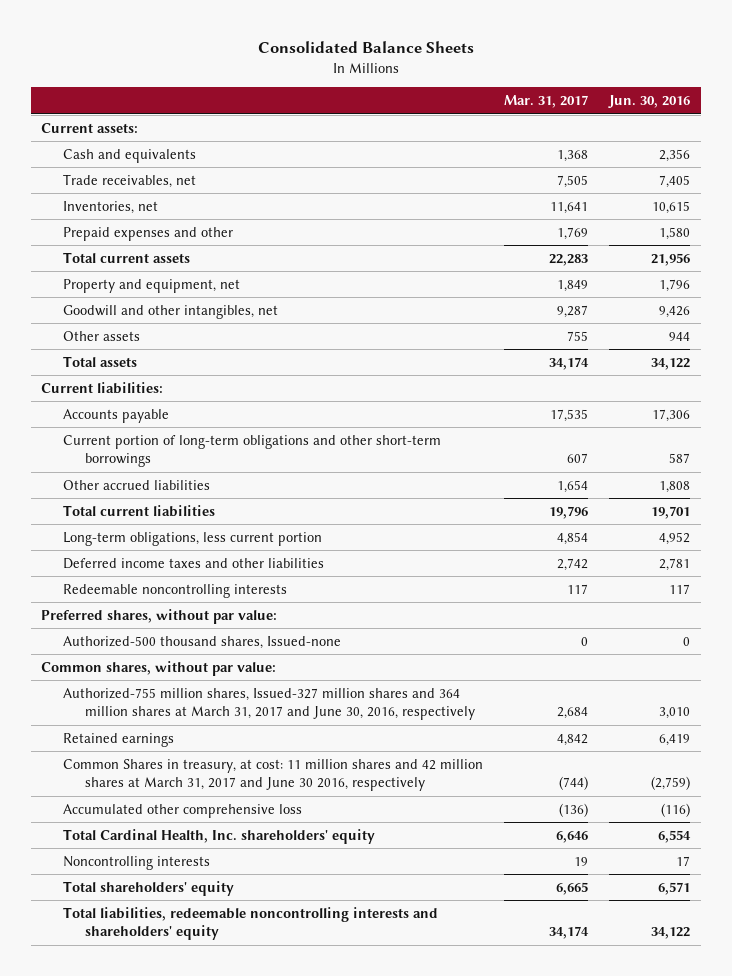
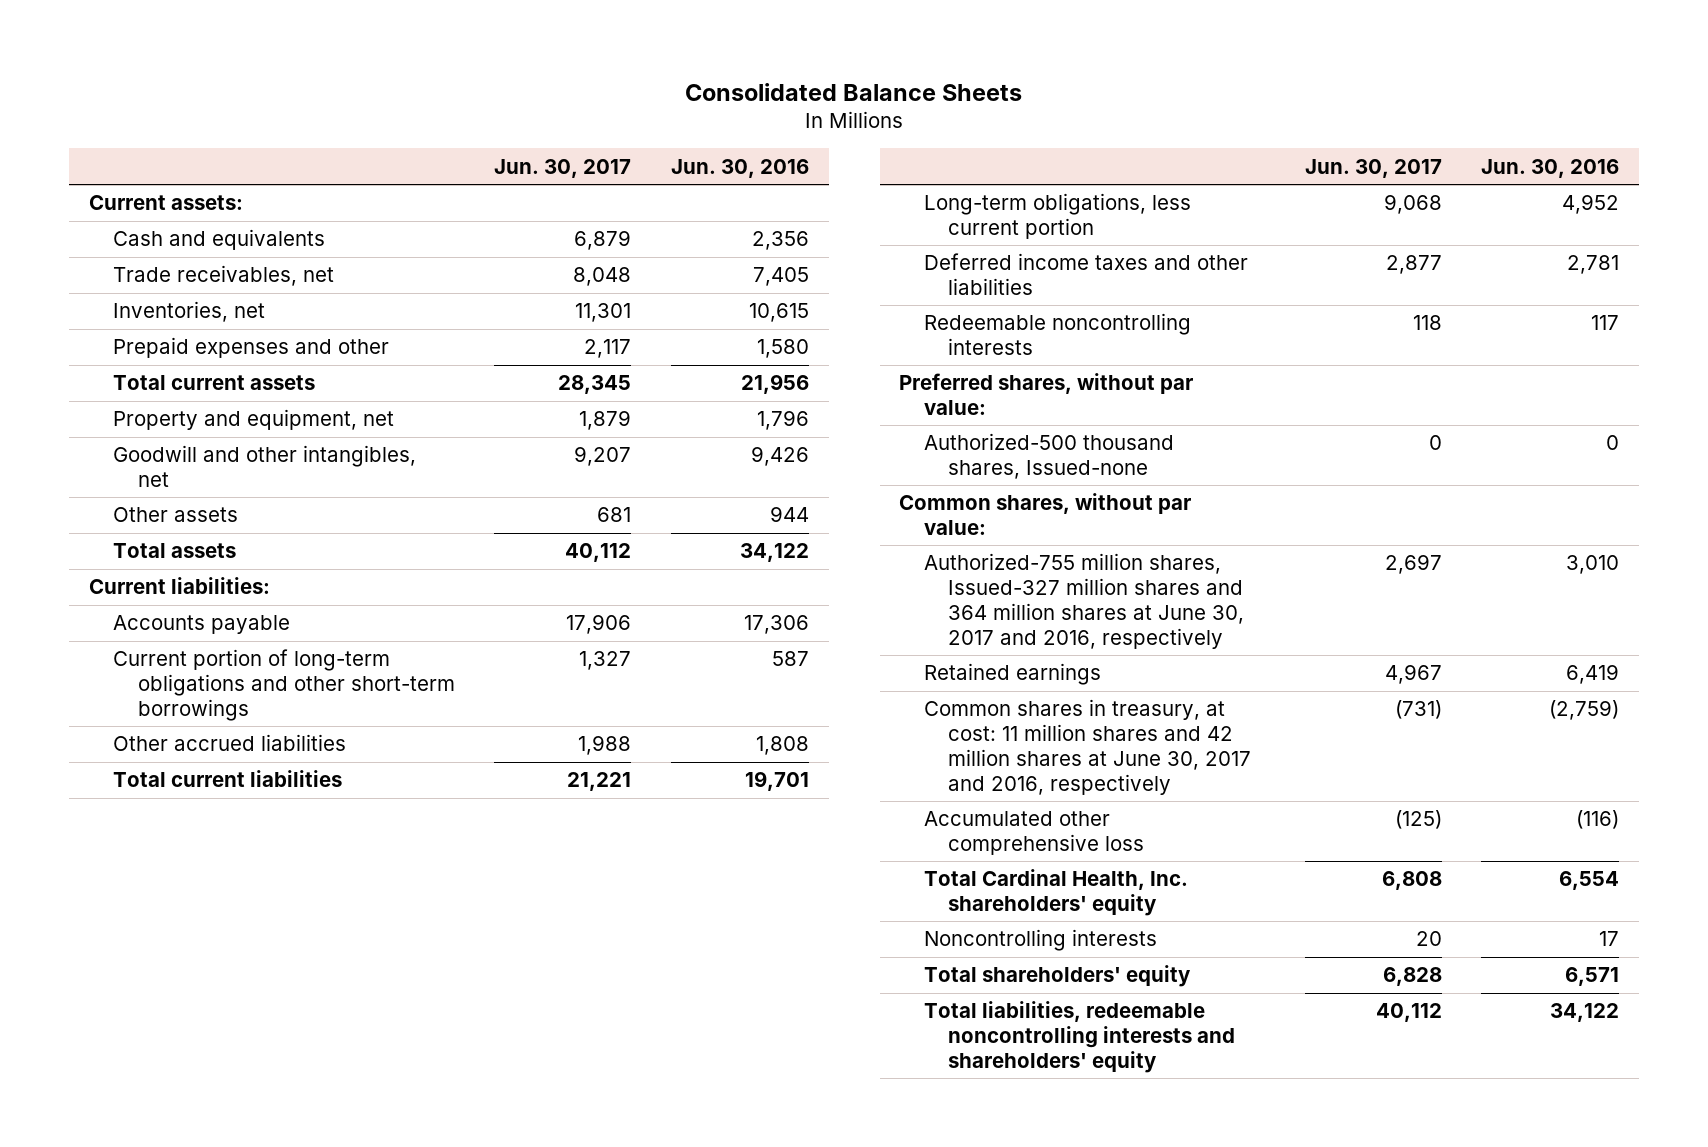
[504,95,589,109] Mar. 31, 2017 -> none
none -> [494,158,632,178] Jun. 30, 2017
[63,687,475,721] Authorized-755 million shares, Issued-327 million shares and 364 million shares at March 31, 2017 and June 30, 2016, respectively -> [923,553,1244,649] Authorized-755 million shares, Issued-327 million shares and 364 million shares at June 30, 2017 and 2016, respectively
[63,758,484,792] Common Shares in treasury, at cost: 11 million shares and 42 million shares at March 31, 2017 and June 30 2016, respectively -> [923,699,1251,795] Common shares in treasury, at cost: 11 million shares and 42 million shares at June 30, 2017 and 2016, respectively

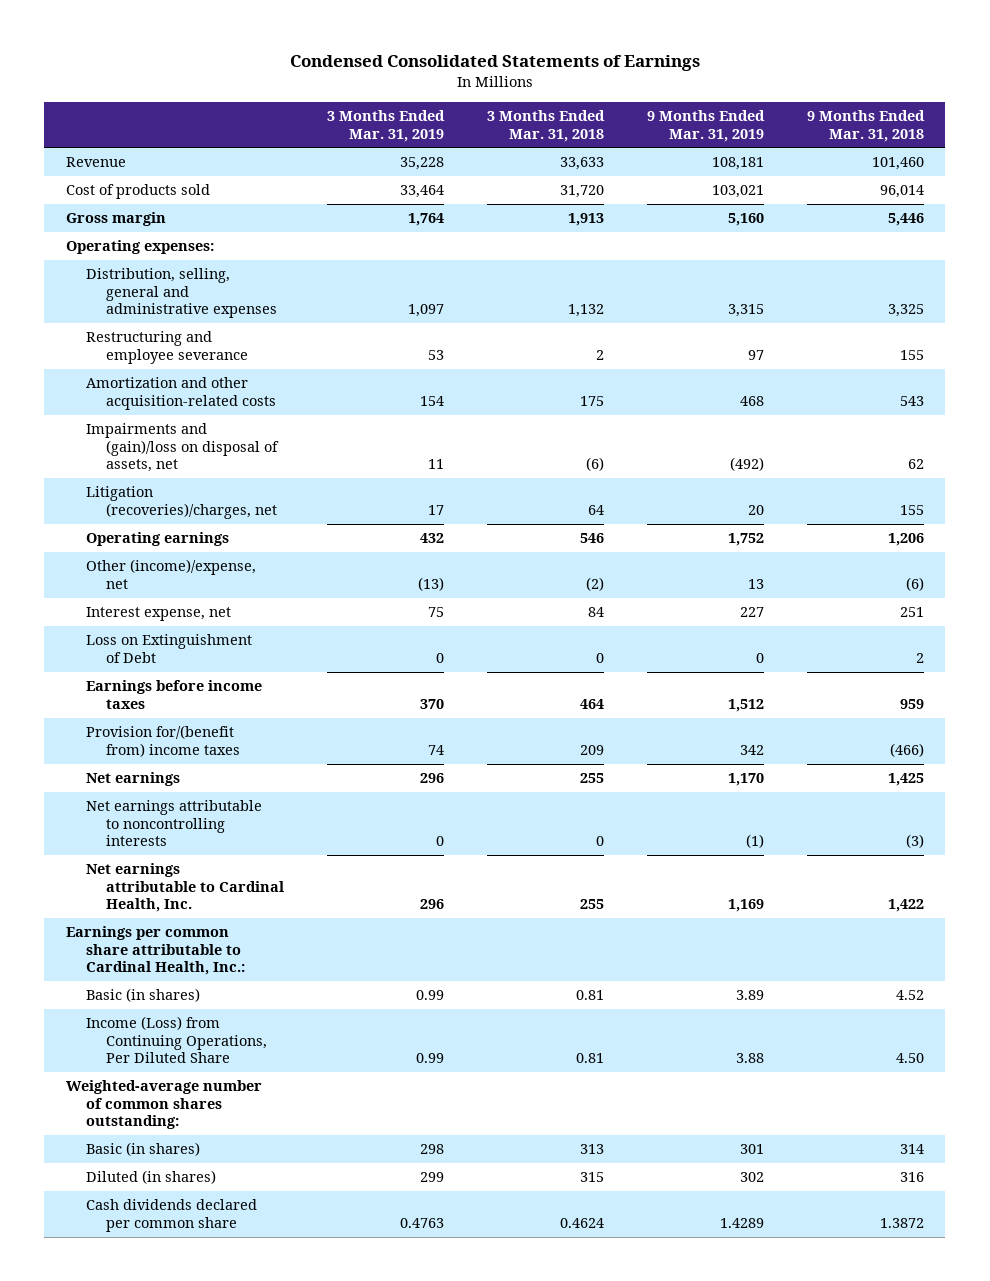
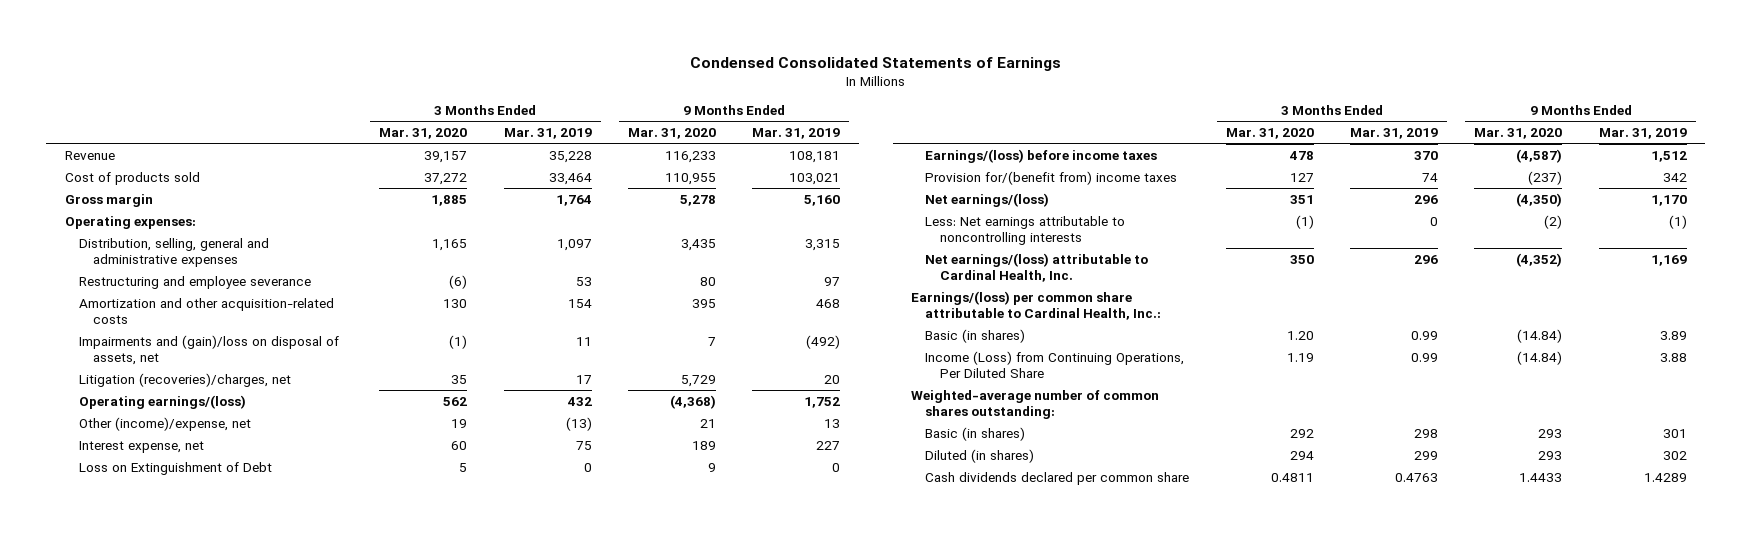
[486,110,605,142] 3 Months Ended Mar. 31, 2018 -> none
[806,110,925,142] 9 Months Ended Mar. 31, 2018 -> none
none -> [379,128,468,140] Mar. 31, 2020
none -> [627,128,716,140] Mar. 31, 2020
[85,532,229,547] Operating earnings -> [78,394,246,409] Operating earnings/(loss)
[85,680,262,709] Earnings before income taxes -> [925,148,1158,163] Earnings/(loss) before income taxes
[85,772,180,787] Net earnings -> [925,192,1050,207] Net earnings/(loss)
[85,800,262,847] Net earnings attributable to noncontrolling interests -> [925,215,1126,246] Less: Net earnings attributable to noncontrolling interests
[85,863,285,913] Net earnings attributable to Cardinal Health, Inc. -> [925,252,1149,283] Net earnings/(loss) attributable to Cardinal Health, Inc.
[65,926,245,976] Earnings per common share attributable to Cardinal Health, Inc.: -> [910,290,1162,321] Earnings/(loss) per common share attributable to Cardinal Health, Inc.:

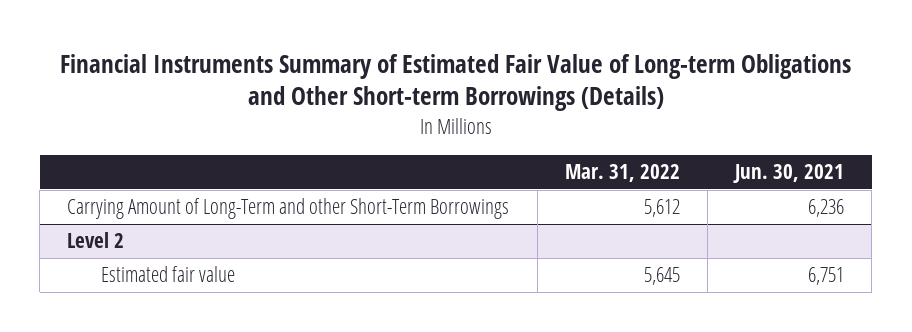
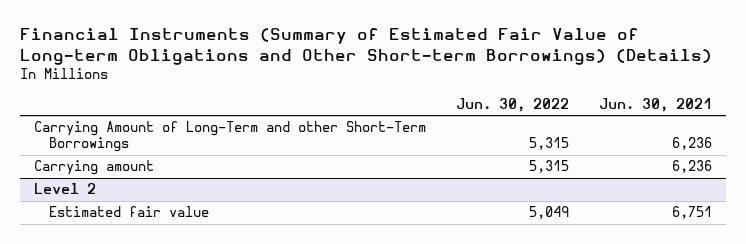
[59,53,851,112] Financial Instruments Summary of Estimated Fair Value of Long-term Obligations and Other Short-term Borrowings (Details) -> [19,28,712,66] Financial Instruments (Summary of Estimated Fair Value of Long-term Obligations and Other Short-term Borrowings) (Details)
[564,164,680,183] Mar. 31, 2022 -> none
none -> [455,97,569,112] Jun. 30, 2022
none -> [34,160,155,176] Carrying amount

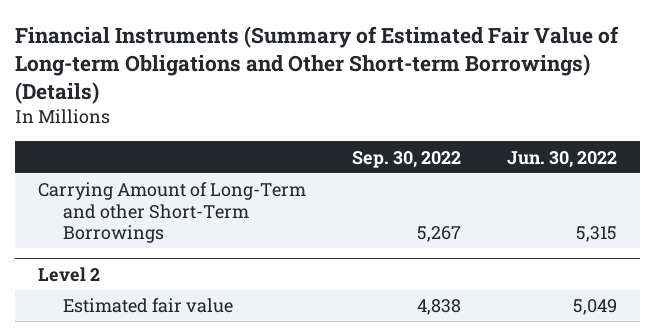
[598,97,712,112] Jun. 30, 2021 -> none
none -> [351,150,461,168] Sep. 30, 2022
[34,160,155,176] Carrying amount -> none

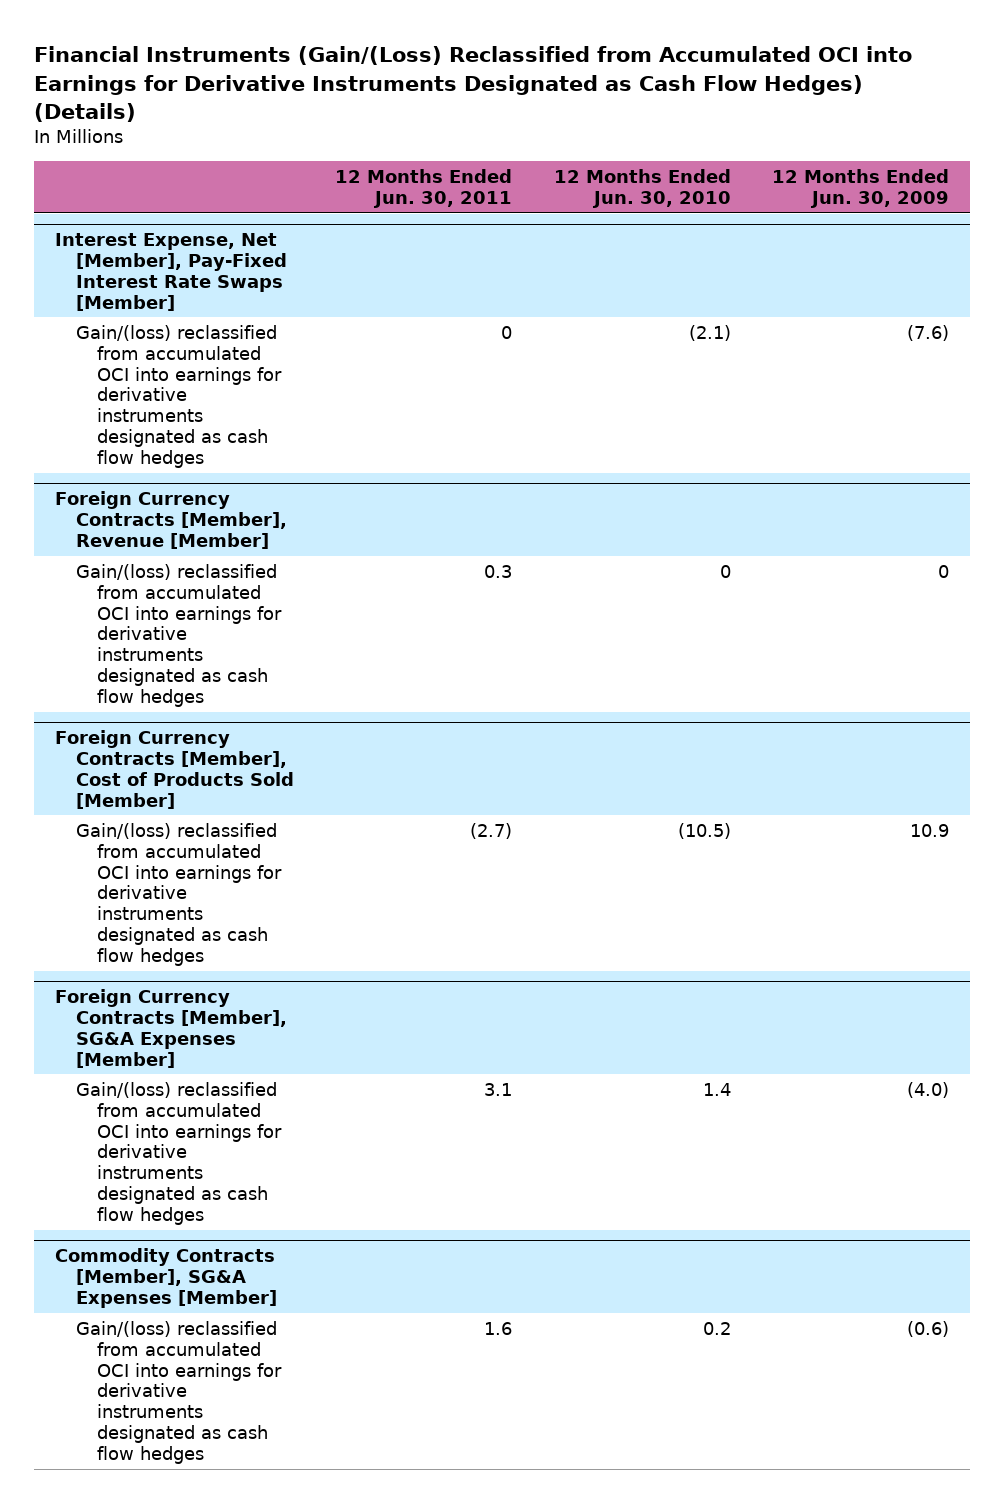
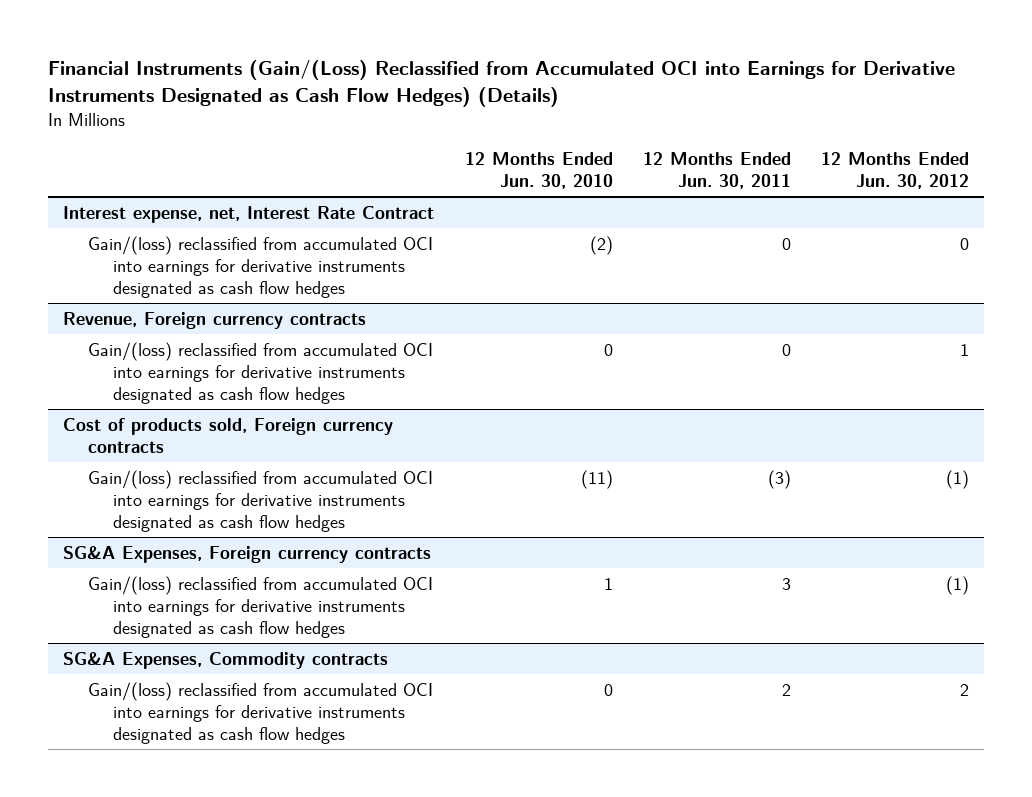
[772,169,950,209] 12 Months Ended Jun. 30, 2009 -> none
none -> [821,151,970,189] 12 Months Ended Jun. 30, 2012
[54,233,288,311] Interest Expense, Net [Member], Pay-Fixed Interest Rate Swaps [Member] -> none
none -> [63,205,435,223] Interest expense, net, Interest Rate Contract
[688,324,731,341] (2.1) -> [589,235,613,255] (2)
[54,491,288,549] Foreign Currency Contracts [Member], Revenue [Member] -> [63,311,367,329] Revenue, Foreign currency contracts
[484,564,513,578] 0.3 -> [781,343,791,356] 0
[54,730,295,809] Foreign Currency Contracts [Member], Cost of Products Sold [Member] -> [63,417,394,453] Cost of products sold, Foreign currency contracts
[470,822,513,839] (2.7) -> [767,469,791,489] (3)
[677,822,731,839] (10.5) -> [580,469,613,489] (11)
[54,989,288,1068] Foreign Currency Contracts [Member], SG&A Expenses [Member] -> [63,545,432,563] SG&A Expenses, Foreign currency contracts
[484,1082,513,1096] 3.1 -> [781,577,791,590] 3
[702,1082,731,1096] 1.4 -> [603,577,613,590] 1
[54,1248,278,1308] Commodity Contracts [Member], SG&A Expenses [Member] -> [63,651,389,669] SG&A Expenses, Commodity contracts
[484,1321,513,1335] 1.6 -> [781,683,791,696] 2
[702,1321,731,1335] 0.2 -> [603,683,613,696] 0

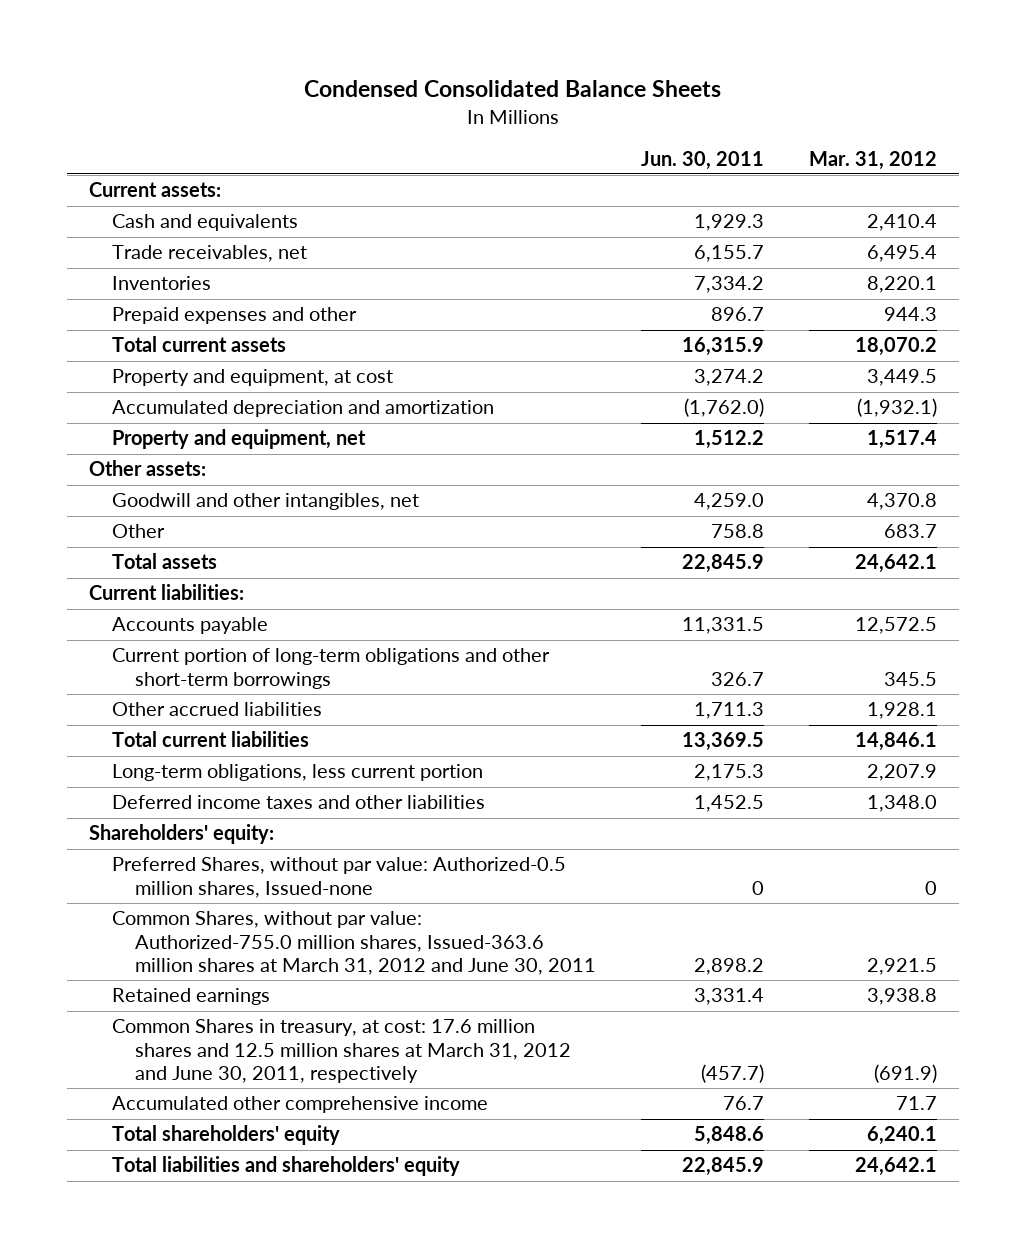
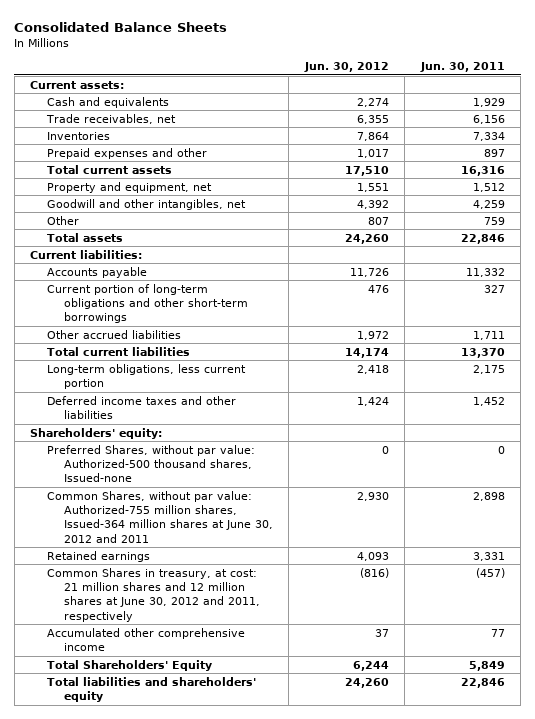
[303,80,721,98] Condensed Consolidated Balance Sheets -> [14,21,228,32] Consolidated Balance Sheets
[808,150,937,170] Mar. 31, 2012 -> none
none -> [303,62,389,73] Jun. 30, 2012
[112,369,394,387] Property and equipment, at cost -> none
[112,400,495,418] Accumulated depreciation and amortization -> none
[89,460,207,477] Other assets: -> none
[693,214,764,232] 1,929.3 -> [472,97,505,107] 1,929
[693,245,764,263] 6,155.7 -> [472,114,505,124] 6,156
[693,276,764,294] 7,334.2 -> [472,131,505,141] 7,334
[710,307,764,322] 896.7 -> [483,148,505,157] 897
[681,337,764,357] 16,315.9 -> [460,165,505,176] 16,316
[693,430,764,450] 1,512.2 -> [472,182,505,192] 1,512
[693,493,764,511] 4,259.0 -> [472,199,505,209] 4,259
[710,524,764,539] 758.8 -> [483,216,505,225] 759
[681,554,764,574] 22,845.9 -> [460,233,505,244] 22,846
[681,617,764,635] 11,331.5 -> [465,267,505,277] 11,332
[710,671,764,686] 326.7 -> [483,284,505,293] 327
[693,702,764,720] 1,711.3 -> [472,330,505,340] 1,711
[681,732,764,752] 13,369.5 -> [460,347,505,358] 13,370
[693,764,764,782] 2,175.3 -> [472,364,505,374] 2,175
[693,795,764,813] 1,452.5 -> [472,396,505,406] 1,452
[112,857,567,898] Preferred Shares, without par value: Authorized-0.5 million shares, Issued-none -> [47,444,256,483] Preferred Shares, without par value: Authorized-500 thousand shares, Issued-none
[112,911,597,975] Common Shares, without par value: Authorized-755.0 million shares, Issued-363.6 million shares at March 31, 2012 and June 30, 2011 -> [47,490,273,543] Common Shares, without par value: Authorized-755 million shares, Issued-364 million shares at June 30, 2012 and 2011
[693,957,764,975] 2,898.2 -> [472,491,505,501] 2,898
[693,988,764,1006] 3,331.4 -> [472,551,505,561] 3,331
[112,1019,572,1083] Common Shares in treasury, at cost: 17.6 million shares and 12.5 million shares at March 31, 2012 and June 30, 2011, respectively -> [47,567,260,622] Common Shares in treasury, at cost: 21 million shares and 12 million shares at June 30, 2012 and 2011, respectively
[700,1063,764,1083] (457.7) -> [475,567,505,578] (457)
[722,1096,764,1111] 76.7 -> [490,628,505,637] 77
[112,1125,341,1146] Total shareholders' equity -> [47,659,213,671] Total Shareholders' Equity
[693,1126,764,1146] 5,848.6 -> [468,660,505,671] 5,849
[681,1157,764,1177] 22,845.9 -> [460,677,505,688] 22,846

